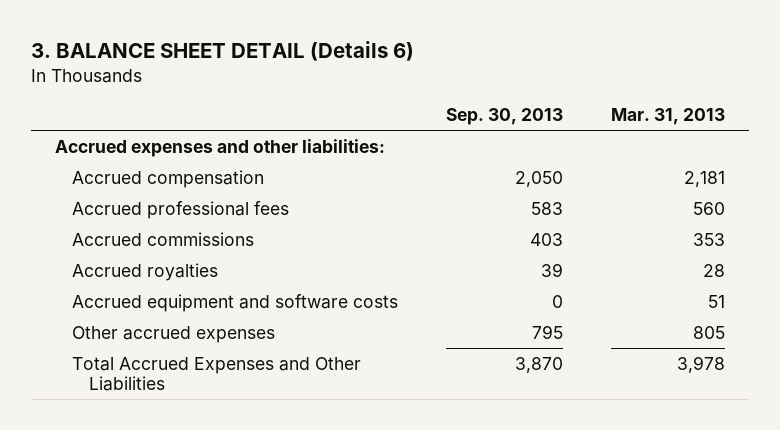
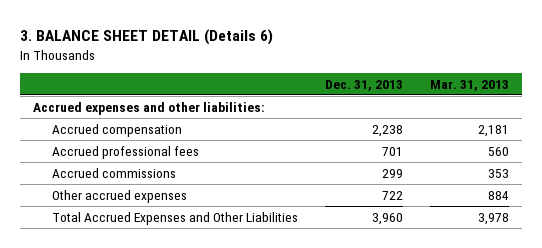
[446,108,564,126] Sep. 30, 2013 -> none
none -> [324,80,403,92] Dec. 31, 2013
[71,262,218,281] Accrued royalties -> none
[71,293,398,312] Accrued equipment and software costs -> none
[693,325,726,339] 805 -> [487,190,509,200] 884

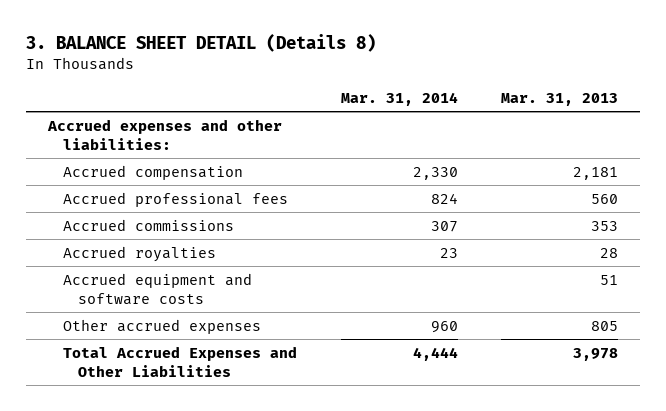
[19,29,273,46] 3. BALANCE SHEET DETAIL (Details 6) -> [26,34,377,53] 3. BALANCE SHEET DETAIL (Details 8)
[324,80,403,92] Dec. 31, 2013 -> none
none -> [340,91,458,106] Mar. 31, 2014
none -> [63,245,217,262] Accrued royalties
none -> [63,272,253,305] Accrued equipment and software costs
[487,190,509,200] 884 -> [591,320,619,331] 805

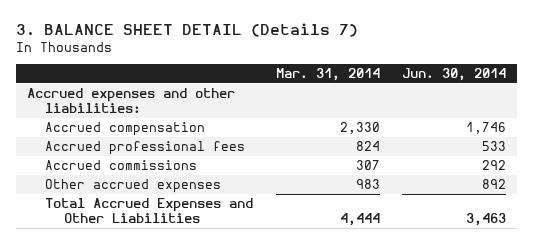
[26,34,377,53] 3. BALANCE SHEET DETAIL (Details 8) -> [15,22,358,37] 3. BALANCE SHEET DETAIL (Details 7)
[501,92,619,106] Mar. 31, 2013 -> none
none -> [401,68,506,82] Jun. 30, 2014
[63,245,217,262] Accrued royalties -> none
[63,272,253,305] Accrued equipment and software costs -> none
[430,320,458,333] 960 -> [355,179,380,190] 983

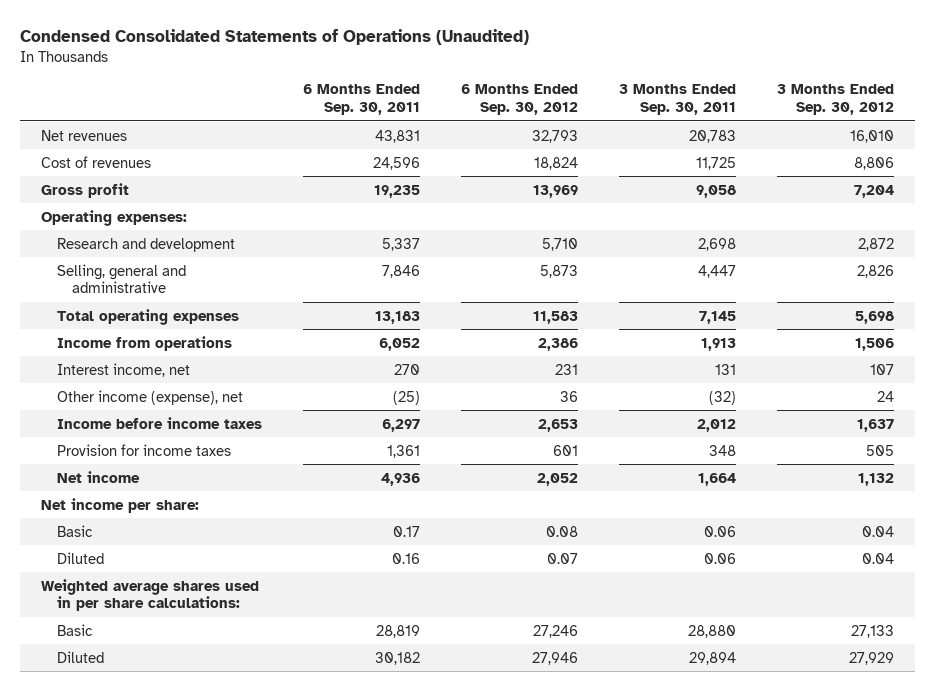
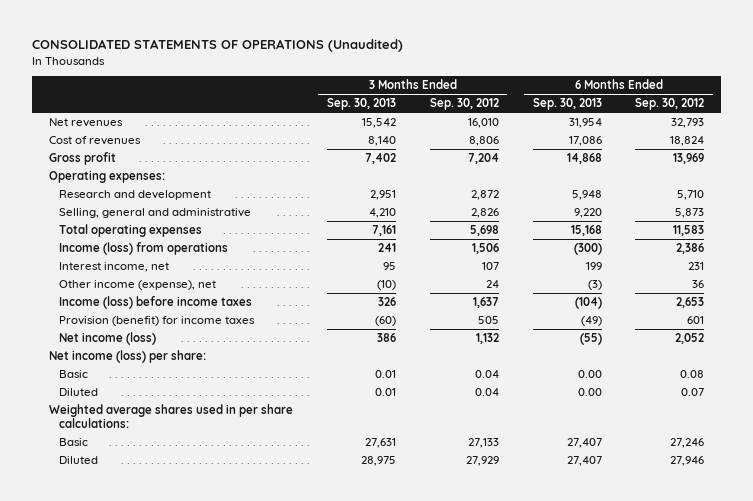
[20,29,530,46] Condensed Consolidated Statements of Operations (Unaudited) -> [31,39,403,53] CONSOLIDATED STATEMENTS OF OPERATIONS (Unaudited)
[302,84,420,115] 6 Months Ended Sep. 30, 2011 -> none
[619,84,737,115] 3 Months Ended Sep. 30, 2011 -> none
none -> [326,98,396,111] Sep. 30, 2013
none -> [532,98,602,111] Sep. 30, 2013
[56,335,232,351] Income from operations -> [58,242,228,256] Income (loss) from operations
[56,416,262,429] Income before income taxes -> [58,296,252,310] Income (loss) before income taxes
[56,443,231,456] Provision for income taxes -> [58,316,255,327] Provision (benefit) for income taxes
[56,470,140,483] Net income -> [58,332,156,346] Net income (loss)
[40,497,199,513] Net income per share: -> [48,350,206,364] Net income (loss) per share:

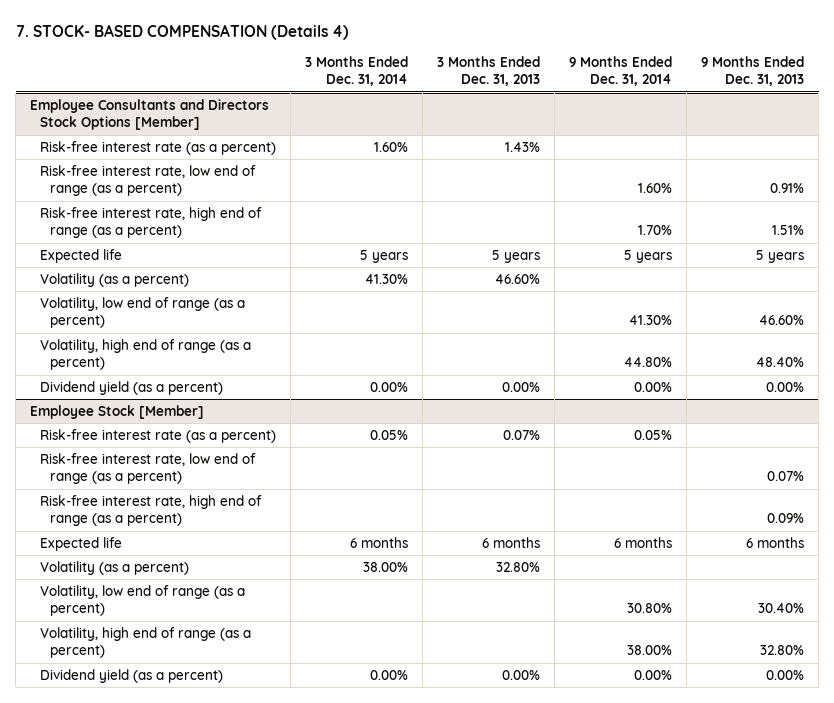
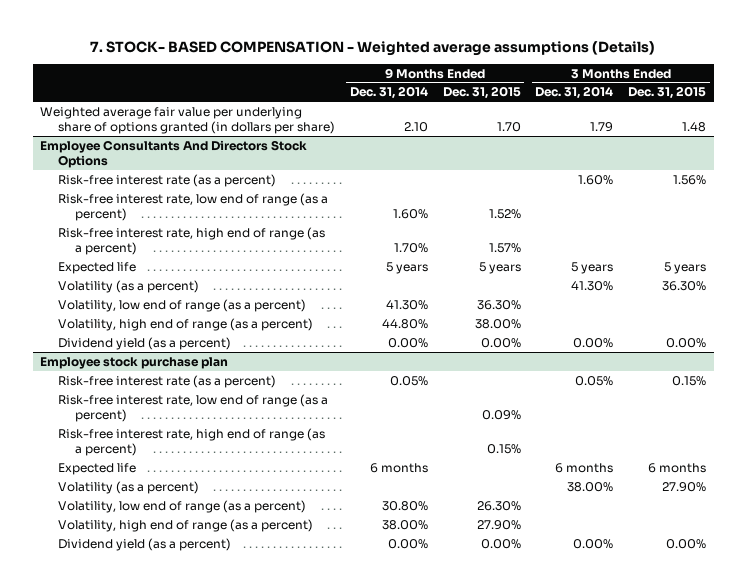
[15,23,349,40] 7. STOCK- BASED COMPENSATION (Details 4) -> [90,40,656,56] 7. STOCK- BASED COMPENSATION - Weighted average assumptions (Details)
[437,56,541,87] 3 Months Ended Dec. 31, 2013 -> none
[701,56,805,87] 9 Months Ended Dec. 31, 2013 -> none
none -> [442,86,521,100] Dec. 31, 2015
none -> [628,86,707,100] Dec. 31, 2015
none -> [40,106,335,134] Weighted average fair value per underlying share of options granted (in dollars per share)
[30,99,270,131] Employee Consultants and Directors Stock Options [Member] -> [40,139,308,168] Employee Consultants And Directors Stock Options
[30,405,205,420] Employee Stock [Member] -> [40,356,229,369] Employee stock purchase plan

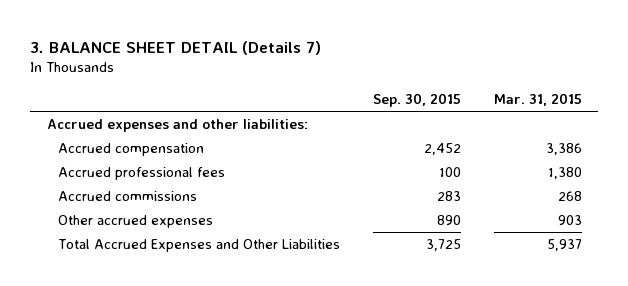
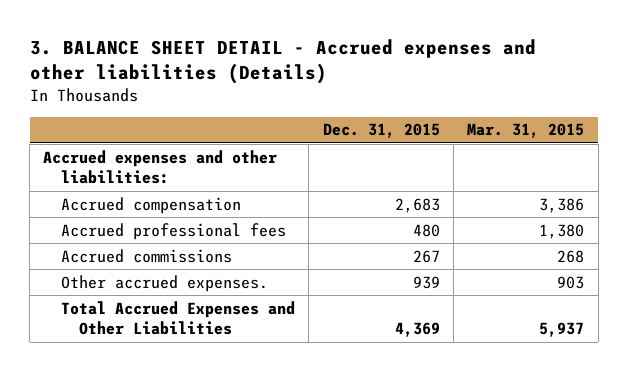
[30,40,322,55] 3. BALANCE SHEET DETAIL (Details 7) -> [29,39,536,85] 3. BALANCE SHEET DETAIL - Accrued expenses and other liabilities (Details)
[372,92,461,107] Sep. 30, 2015 -> none
none -> [322,123,440,139] Dec. 31, 2015
[58,215,214,229] Other accrued expenses -> [61,274,269,292] Other accrued expenses.

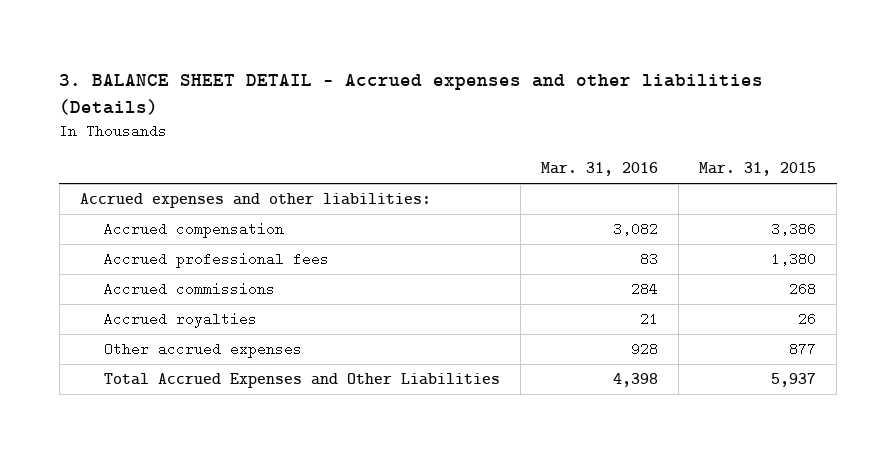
[322,123,440,139] Dec. 31, 2015 -> none
none -> [541,162,659,177] Mar. 31, 2016
none -> [103,312,257,329] Accrued royalties
[61,274,269,292] Other accrued expenses. -> [103,342,302,359] Other accrued expenses
[557,275,585,289] 903 -> [789,342,817,357] 877

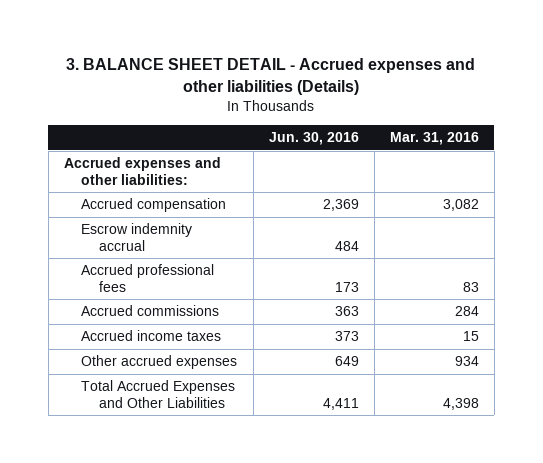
[699,162,817,177] Mar. 31, 2015 -> none
none -> [268,132,359,146] Jun. 30, 2016
none -> [81,223,193,251] Escrow indemnity accrual
[103,312,257,329] Accrued royalties -> none
none -> [81,330,222,342] Accrued income taxes
[631,342,659,357] 928 -> [454,356,479,367] 934

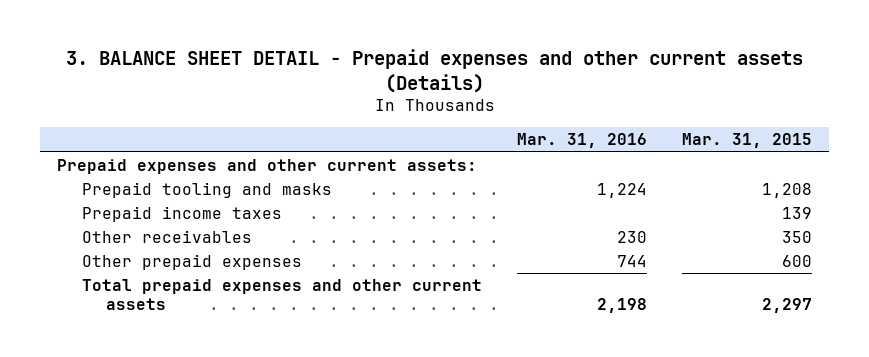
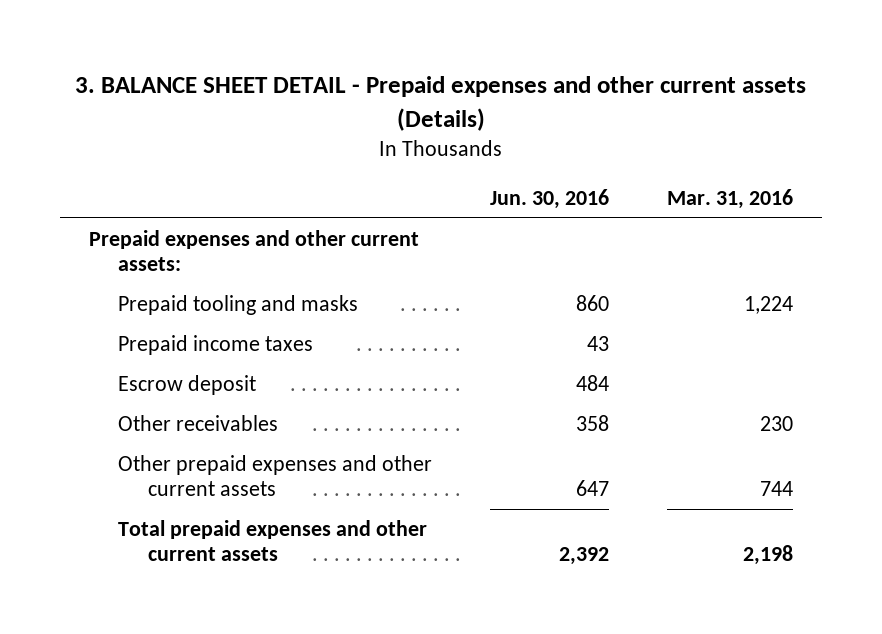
[681,133,812,149] Mar. 31, 2015 -> none
none -> [490,188,610,209] Jun. 30, 2016
none -> [118,375,257,396] Escrow deposit
[81,254,302,271] Other prepaid expenses -> [118,455,433,497] Other prepaid expenses and other current assets

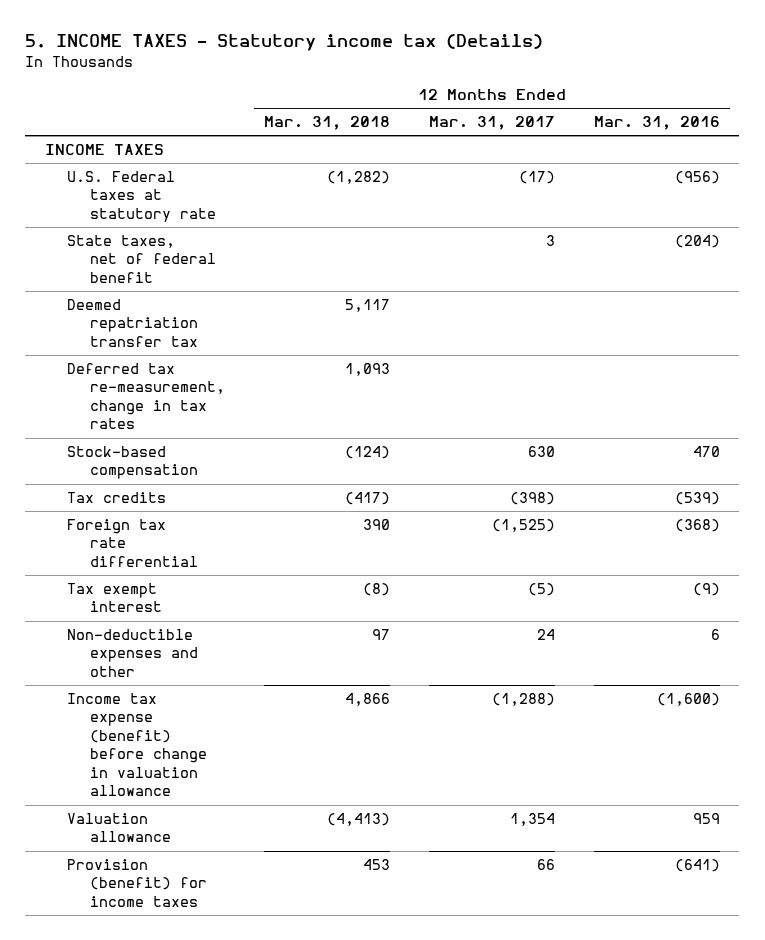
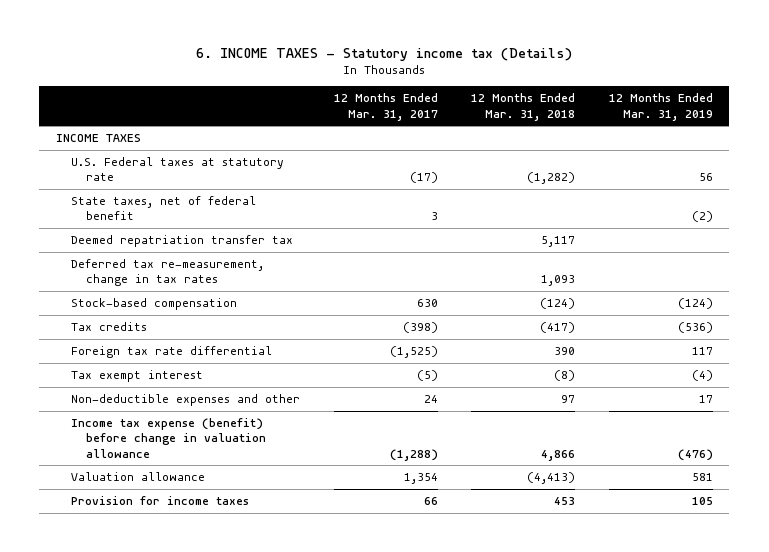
[25,34,544,52] 5. INCOME TAXES - Statutory income tax (Details) -> [196,48,573,62] 6. INCOME TAXES - Statutory income tax (Details)
[593,116,720,131] Mar. 31, 2016 -> none
none -> [608,93,713,121] 12 Months Ended Mar. 31, 2019
[67,858,207,907] Provision (benefit) for income taxes -> [71,496,250,506] Provision for income taxes

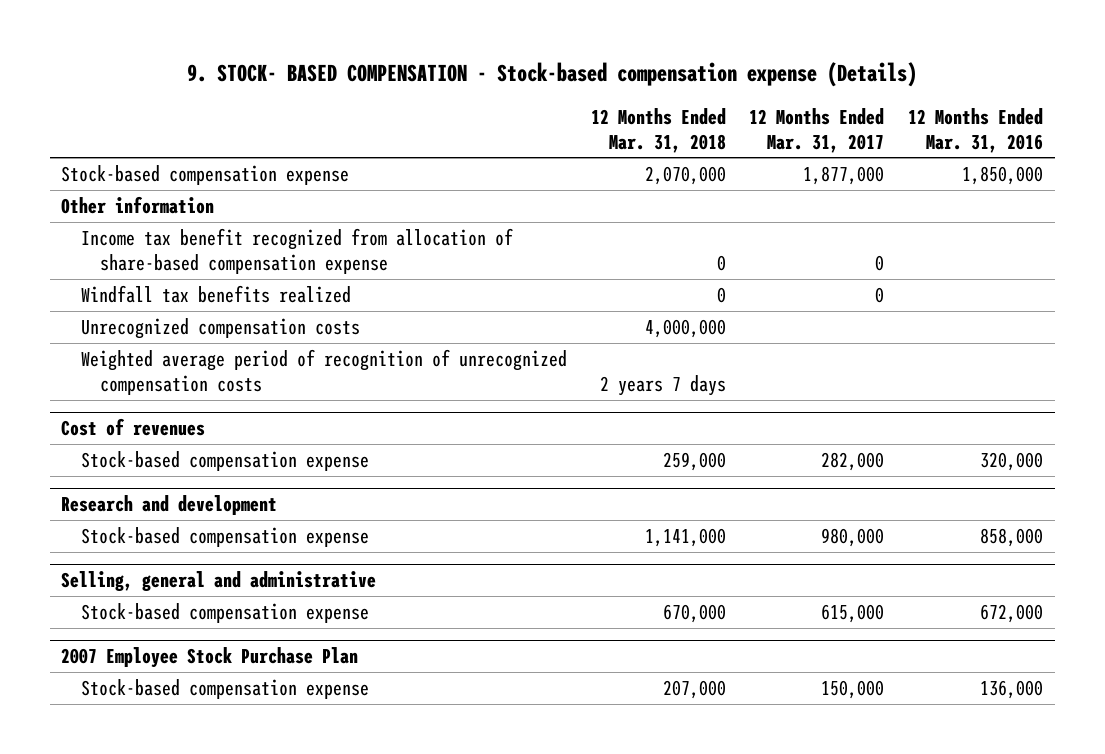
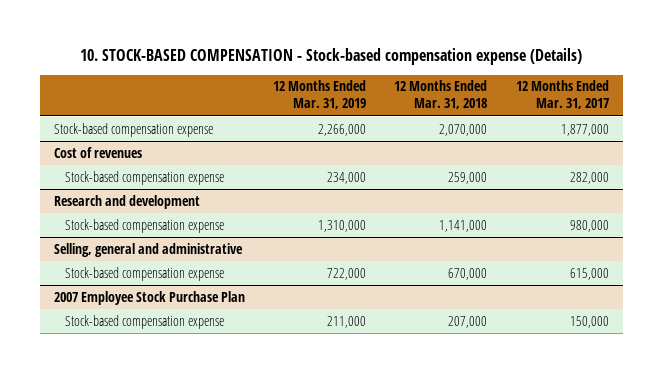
[187,61,918,87] 9. STOCK- BASED COMPENSATION - Stock-based compensation expense (Details) -> [80,48,583,66] 10. STOCK-BASED COMPENSATION - Stock-based compensation expense (Details)
[908,107,1044,153] 12 Months Ended Mar. 31, 2016 -> none
none -> [273,80,367,110] 12 Months Ended Mar. 31, 2019
[61,195,215,214] Other information -> none
[80,227,513,274] Income tax benefit recognized from allocation of share-based compensation expense -> none
[80,284,351,303] Windfall tax benefits realized -> none
[80,317,360,339] Unrecognized compensation costs -> none
[80,348,567,395] Weighted average period of recognition of unrecognized compensation costs -> none

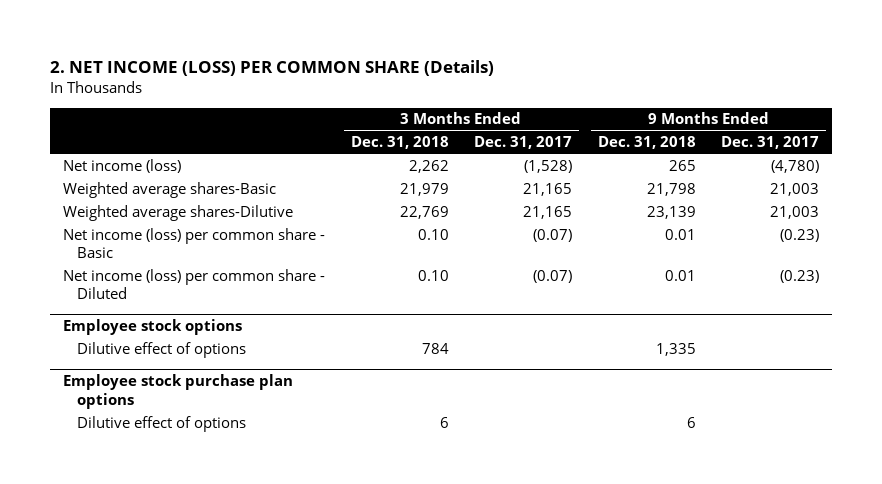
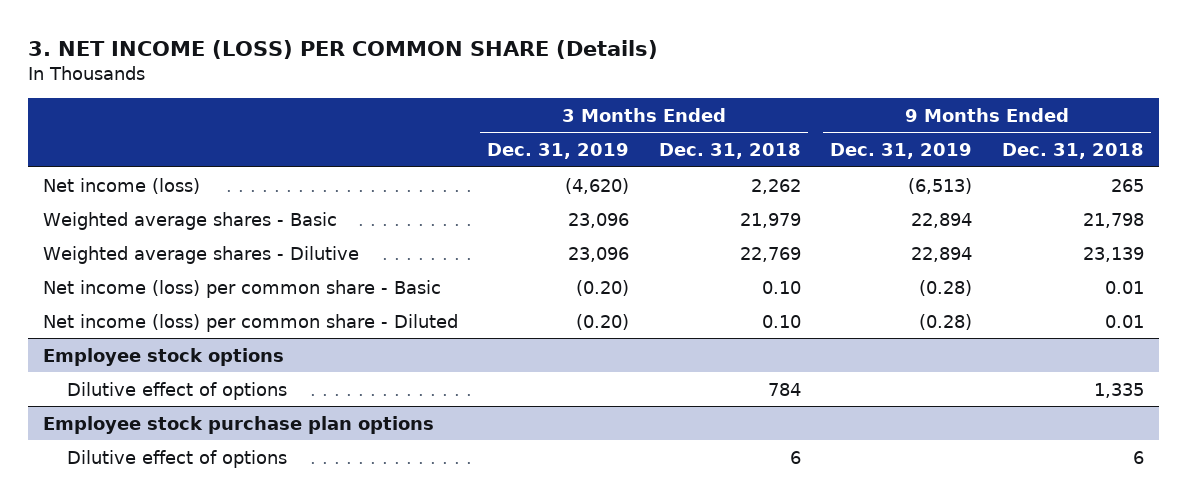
[50,60,495,77] 2. NET INCOME (LOSS) PER COMMON SHARE (Details) -> [27,39,658,59] 3. NET INCOME (LOSS) PER COMMON SHARE (Details)
[474,135,573,149] Dec. 31, 2017 -> none
[721,135,820,149] Dec. 31, 2017 -> none
none -> [487,143,630,160] Dec. 31, 2019
none -> [830,143,973,160] Dec. 31, 2019
[62,181,276,198] Weighted average shares-Basic -> [42,211,337,230] Weighted average shares - Basic
[62,204,293,221] Weighted average shares-Dilutive -> [42,245,359,264] Weighted average shares - Dilutive

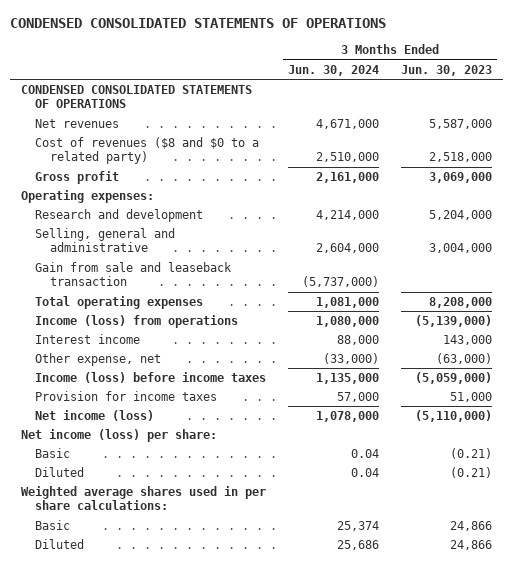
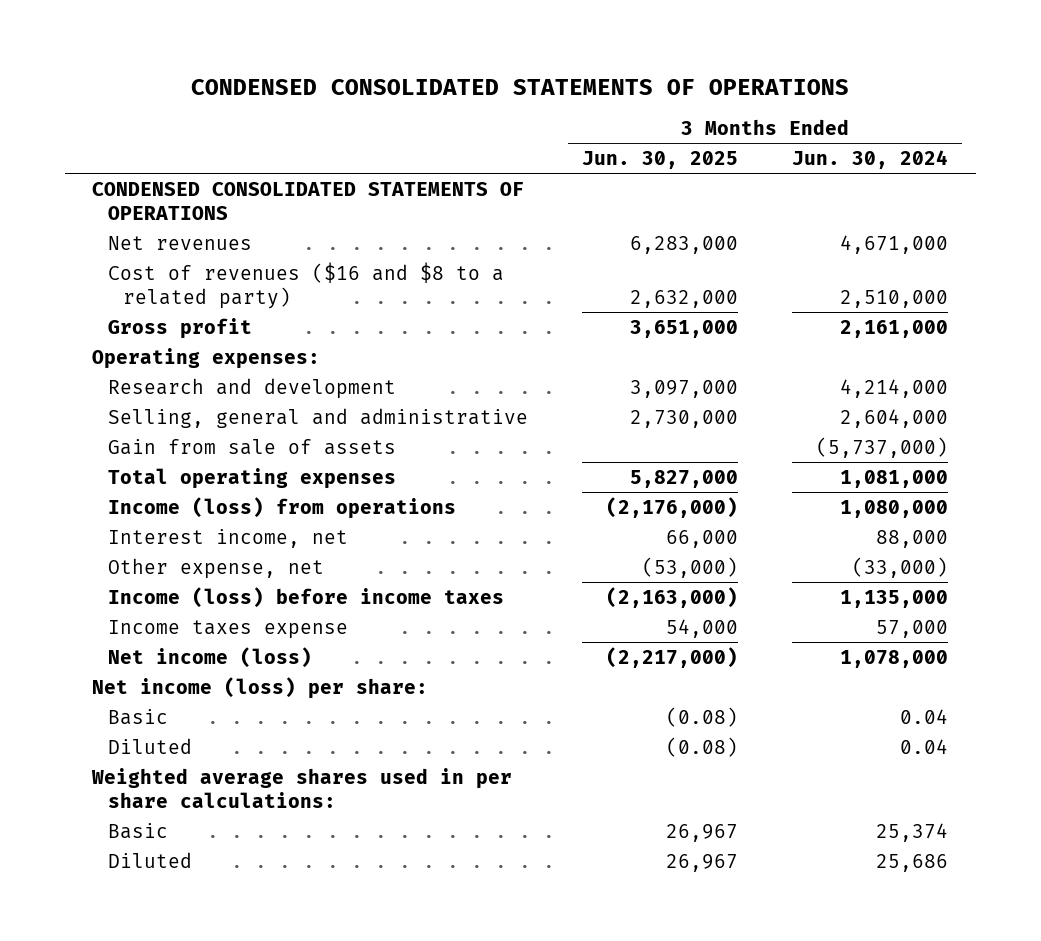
[400,64,492,76] Jun. 30, 2023 -> none
none -> [581,150,738,169] Jun. 30, 2025
[35,137,260,165] Cost of revenues ($8 and $0 to a related party) -> [107,261,504,309] Cost of revenues ($16 and $8 to a related party)
[35,262,233,287] Gain from sale and leaseback transaction -> [107,438,396,455] Gain from sale of assets
[35,334,141,345] Interest income -> [107,528,348,548] Interest income, net
[35,391,218,402] Provision for income taxes -> [107,619,348,639] Income taxes expense

